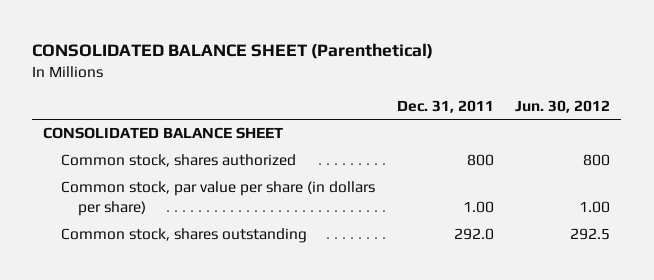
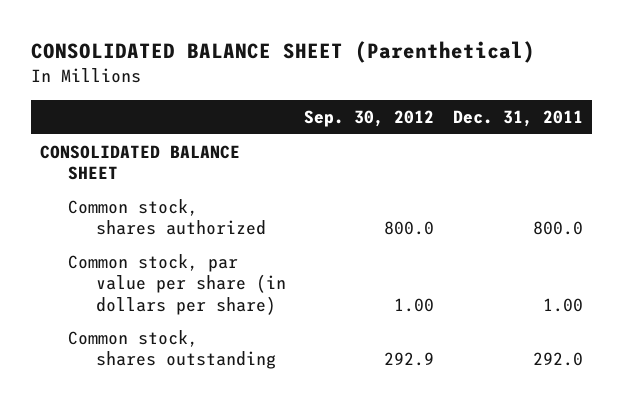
[515,99,611,113] Jun. 30, 2012 -> none
none -> [304,109,435,127] Sep. 30, 2012
[466,154,494,167] 800 -> [532,221,583,236] 800.0

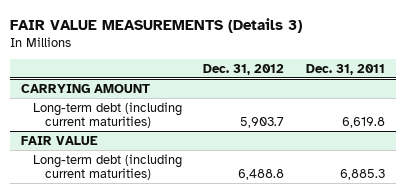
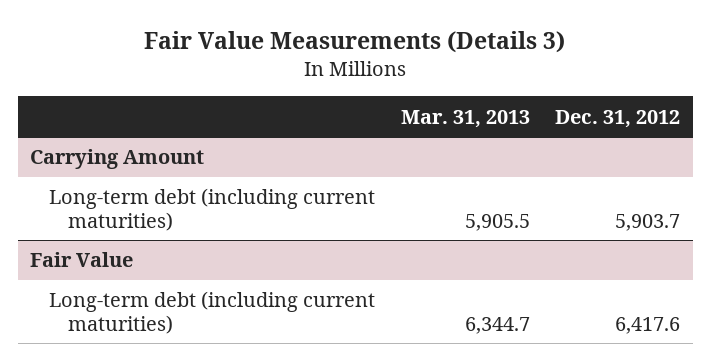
[10,17,303,33] FAIR VALUE MEASUREMENTS (Details 3) -> [144,31,566,54] Fair Value Measurements (Details 3)
[305,63,385,75] Dec. 31, 2011 -> none
none -> [400,109,530,128] Mar. 31, 2013
[20,83,150,93] CARRYING AMOUNT -> [30,149,205,170] Carrying Amount
[20,135,98,145] FAIR VALUE -> [30,252,134,268] Fair Value
[238,169,285,181] 6,488.8 -> [615,316,681,334] 6,417.6

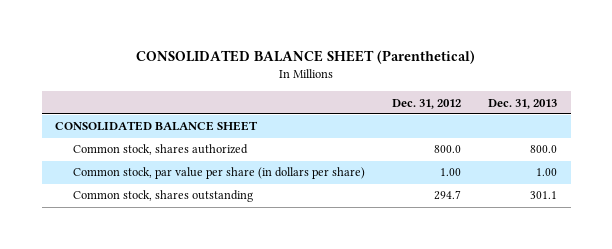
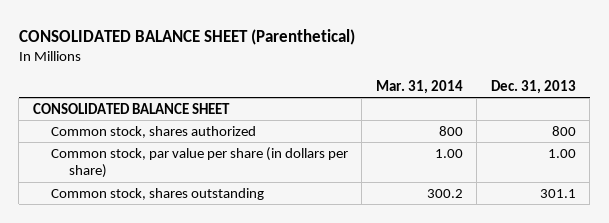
[392,98,462,109] Dec. 31, 2012 -> none
none -> [375,80,463,95] Mar. 31, 2014
[530,145,558,154] 800.0 -> [551,125,576,136] 800

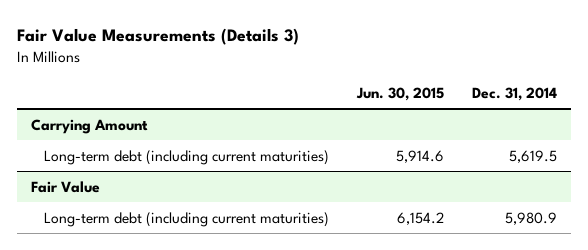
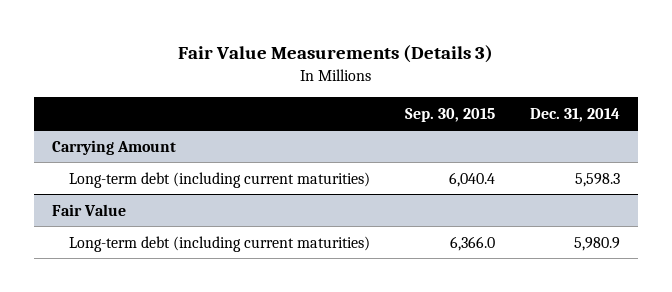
[356,86,445,101] Jun. 30, 2015 -> none
none -> [405,107,496,122] Sep. 30, 2015
[509,149,558,163] 5,619.5 -> [575,172,621,187] 5,598.3

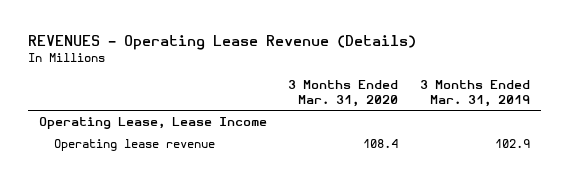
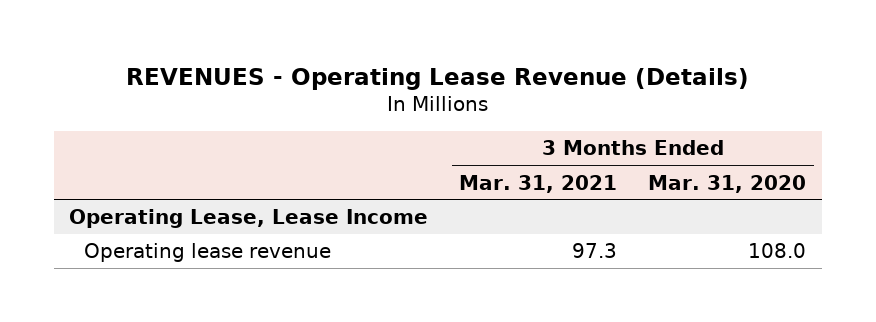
[420,80,531,107] 3 Months Ended Mar. 31, 2019 -> none
none -> [459,174,618,193] Mar. 31, 2021
[363,139,399,149] 108.4 -> [748,243,807,259] 108.0

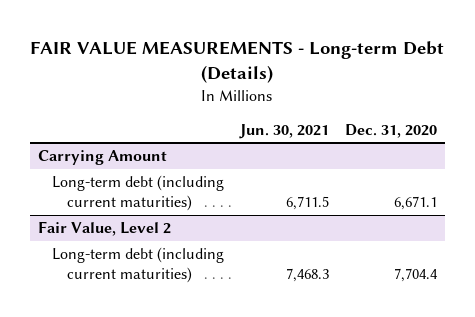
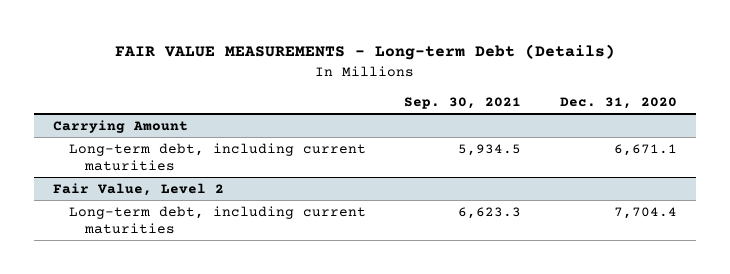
[239,123,330,139] Jun. 30, 2021 -> none
none -> [404,96,522,109] Sep. 30, 2021
[52,174,225,211] Long-term debt (including current maturities) -> [68,142,366,171] Long-term debt, including current maturities
[52,246,225,283] Long-term debt (including current maturities) -> [68,205,366,234] Long-term debt, including current maturities

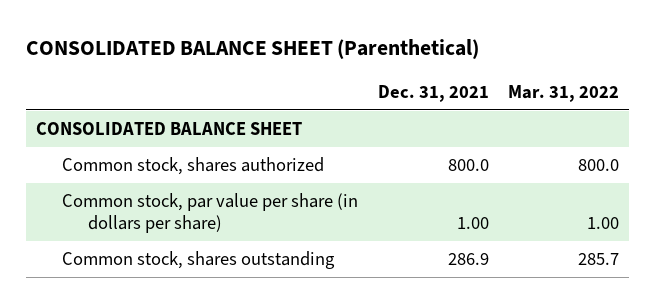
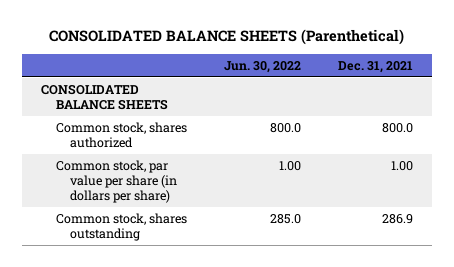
[26,38,480,59] CONSOLIDATED BALANCE SHEET (Parenthetical) -> [48,29,404,46] CONSOLIDATED BALANCE SHEETS (Parenthetical)
[508,84,620,102] Mar. 31, 2022 -> none
none -> [223,60,301,73] Jun. 30, 2022
[35,122,302,136] CONSOLIDATED BALANCE SHEET -> [40,83,168,111] CONSOLIDATED BALANCE SHEETS

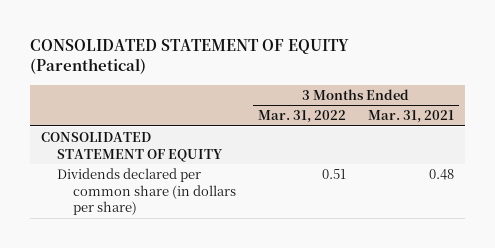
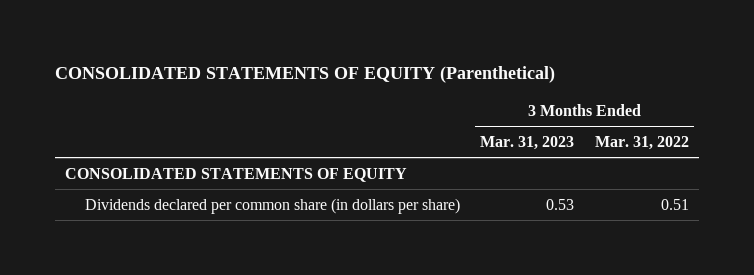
[30,38,350,75] CONSOLIDATED STATEMENT OF EQUITY (Parenthetical) -> [54,66,555,84] CONSOLIDATED STATEMENTS OF EQUITY (Parenthetical)
[367,110,454,124] Mar. 31, 2021 -> none
none -> [480,135,575,150] Mar. 31, 2023
[41,132,224,162] CONSOLIDATED STATEMENT OF EQUITY -> [65,167,408,182] CONSOLIDATED STATEMENTS OF EQUITY

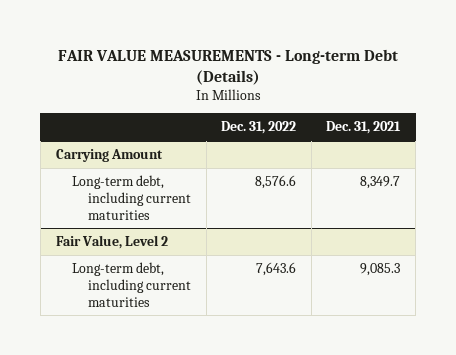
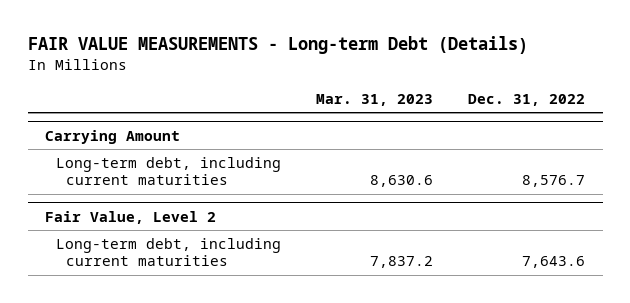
[326,121,402,135] Dec. 31, 2021 -> none
none -> [315,93,433,106] Mar. 31, 2023
[255,174,297,189] 8,576.6 -> [521,175,585,188] 8,576.7

